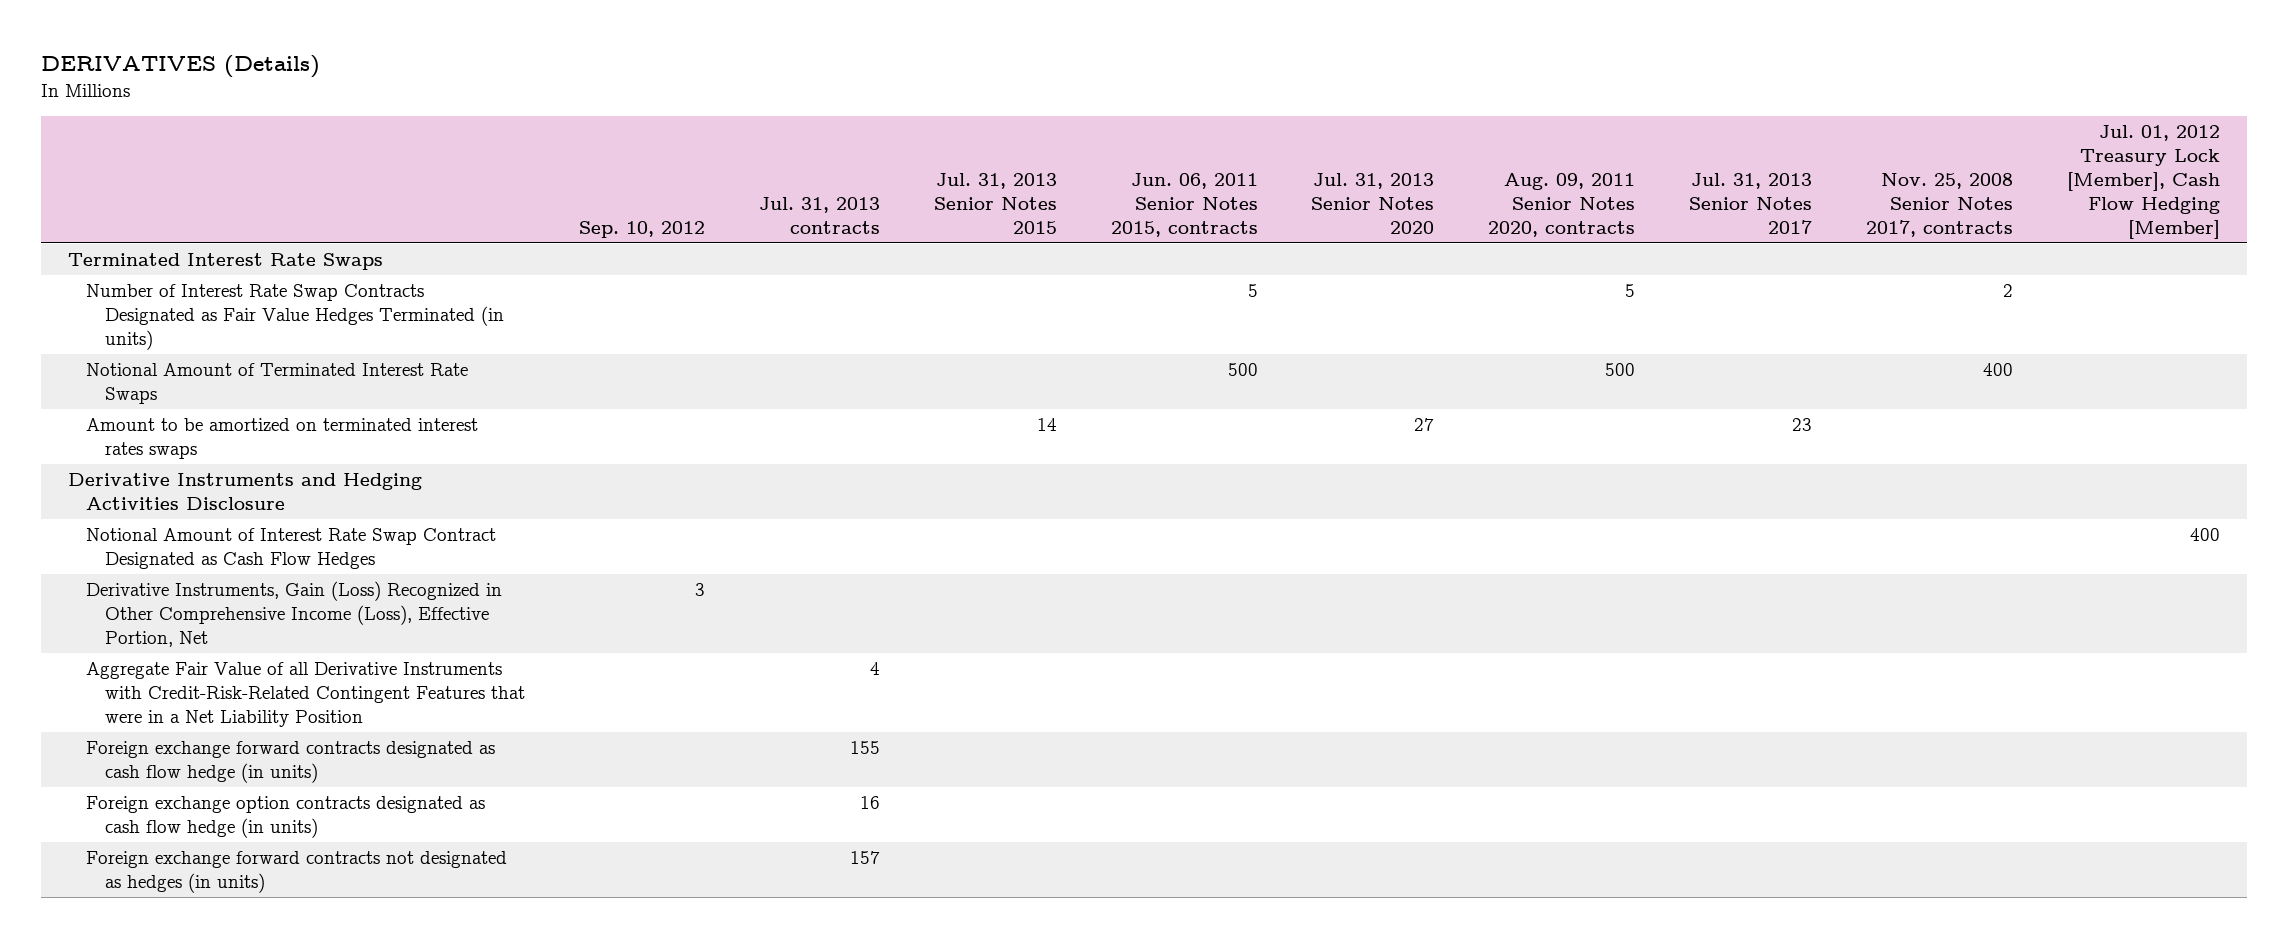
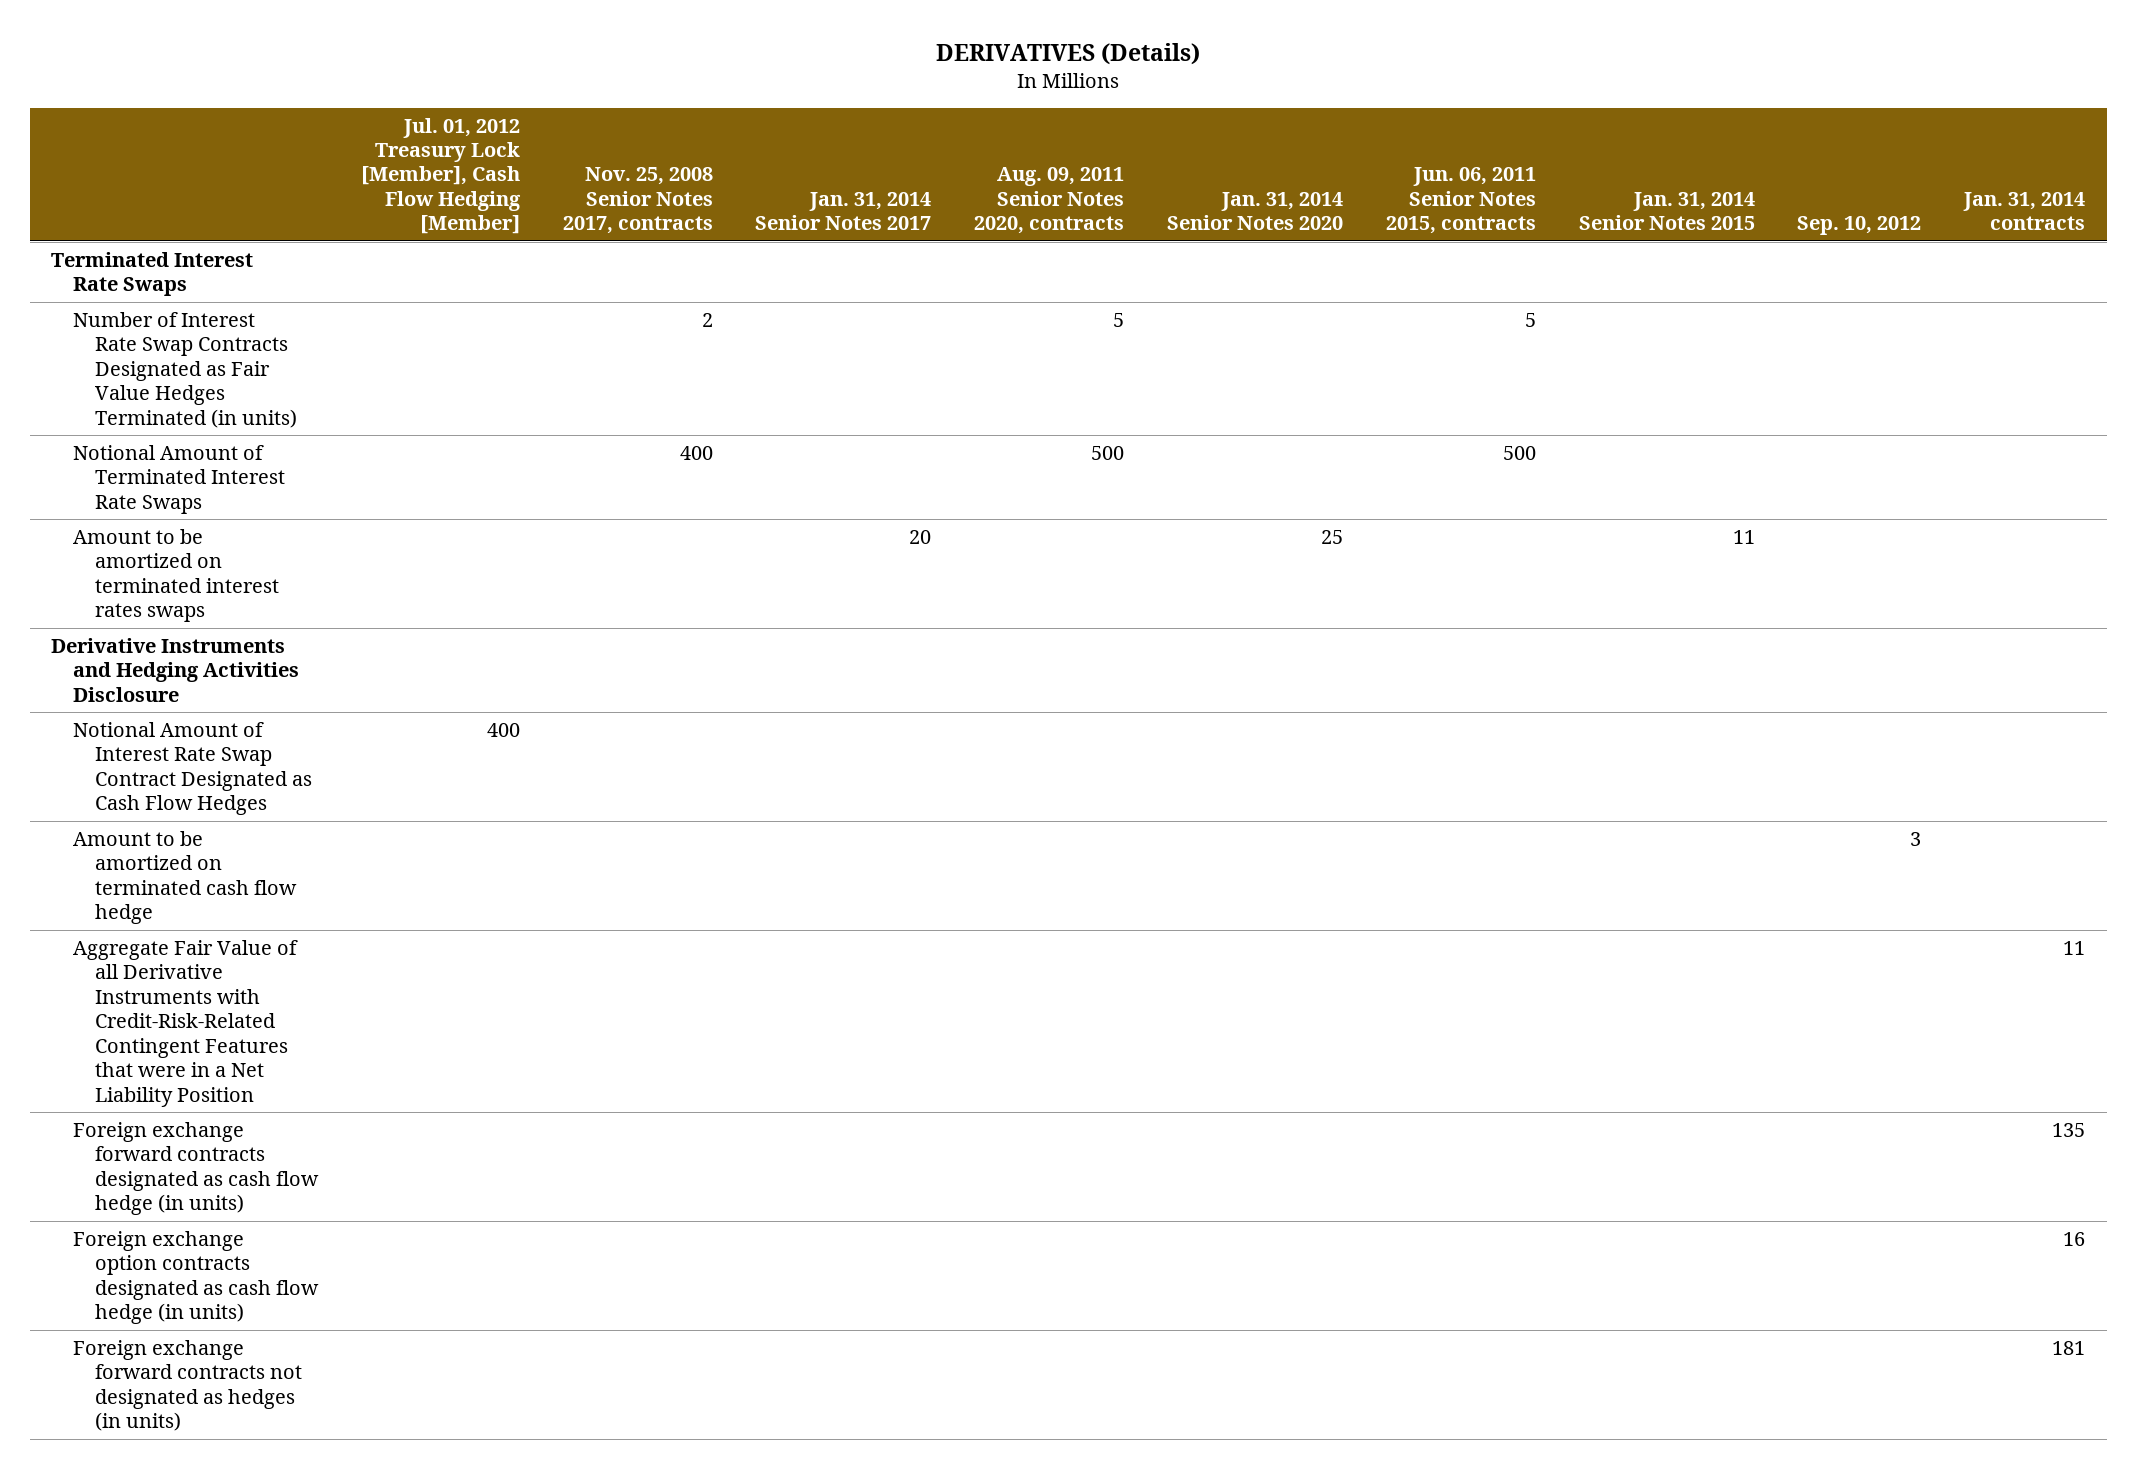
[758,196,880,234] Jul. 31, 2013 contracts -> none
[933,172,1057,234] Jul. 31, 2013 Senior Notes 2015 -> none
[1311,172,1435,234] Jul. 31, 2013 Senior Notes 2020 -> none
[1689,172,1813,234] Jul. 31, 2013 Senior Notes 2017 -> none
none -> [755,191,932,231] Jan. 31, 2014 Senior Notes 2017
none -> [1167,191,1344,231] Jan. 31, 2014 Senior Notes 2020
none -> [1578,191,1755,231] Jan. 31, 2014 Senior Notes 2015
none -> [1963,191,2086,231] Jan. 31, 2014 contracts
[86,580,503,647] Derivative Instruments, Gain (Loss) Recognized in Other Comprehensive Income (Loss), Effective Portion, Net -> none
none -> [73,830,298,925] Amount to be amortized on terminated cash flow hedge

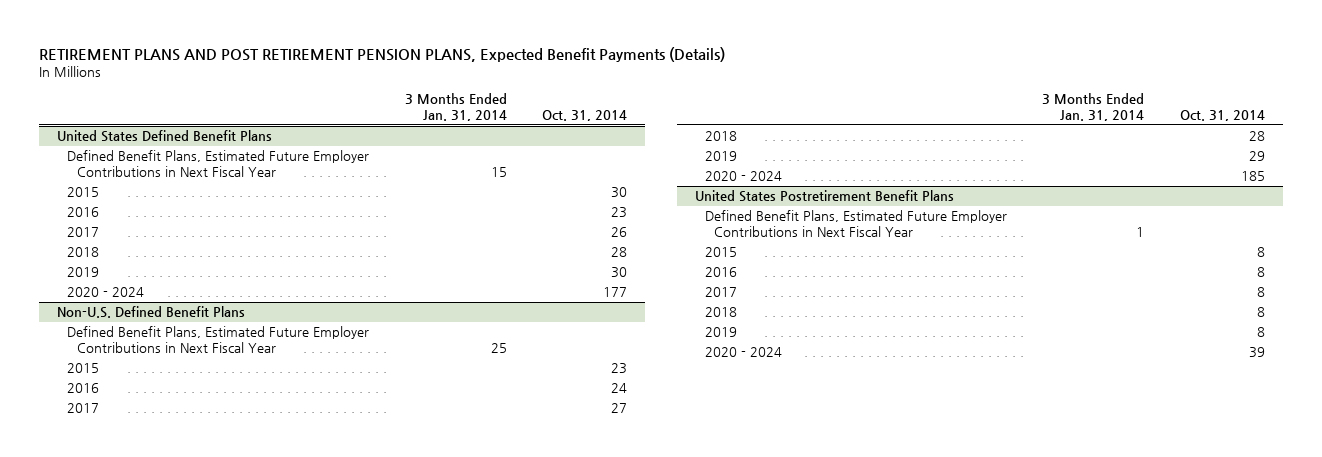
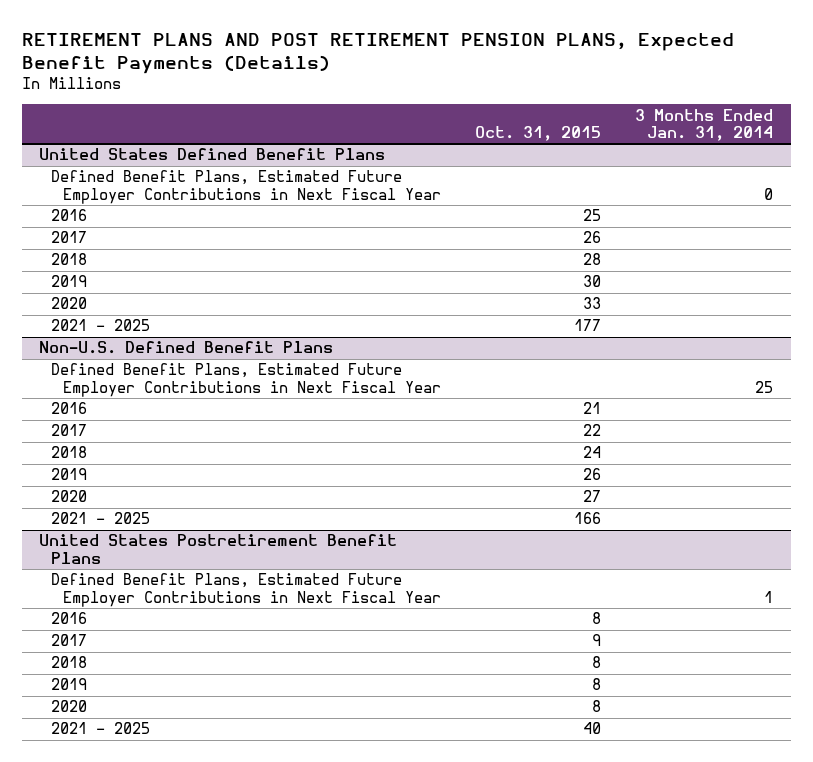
[542,110,628,122] Oct. 31, 2014 -> none
none -> [475,126,602,142] Oct. 31, 2015
[66,187,99,198] 2015 -> none
[490,167,507,178] 15 -> [764,187,774,200] 0
none -> [51,297,88,310] 2020
[66,287,144,298] 2020 - 2024 -> [51,319,151,332] 2021 - 2025
[66,363,99,374] 2015 -> none
none -> [51,490,88,503] 2020
[704,171,782,182] 2020 - 2024 -> [51,512,151,525] 2021 - 2025
[704,247,737,258] 2015 -> none
none -> [51,700,88,713] 2020
[704,347,782,358] 2020 - 2024 -> [51,722,151,735] 2021 - 2025

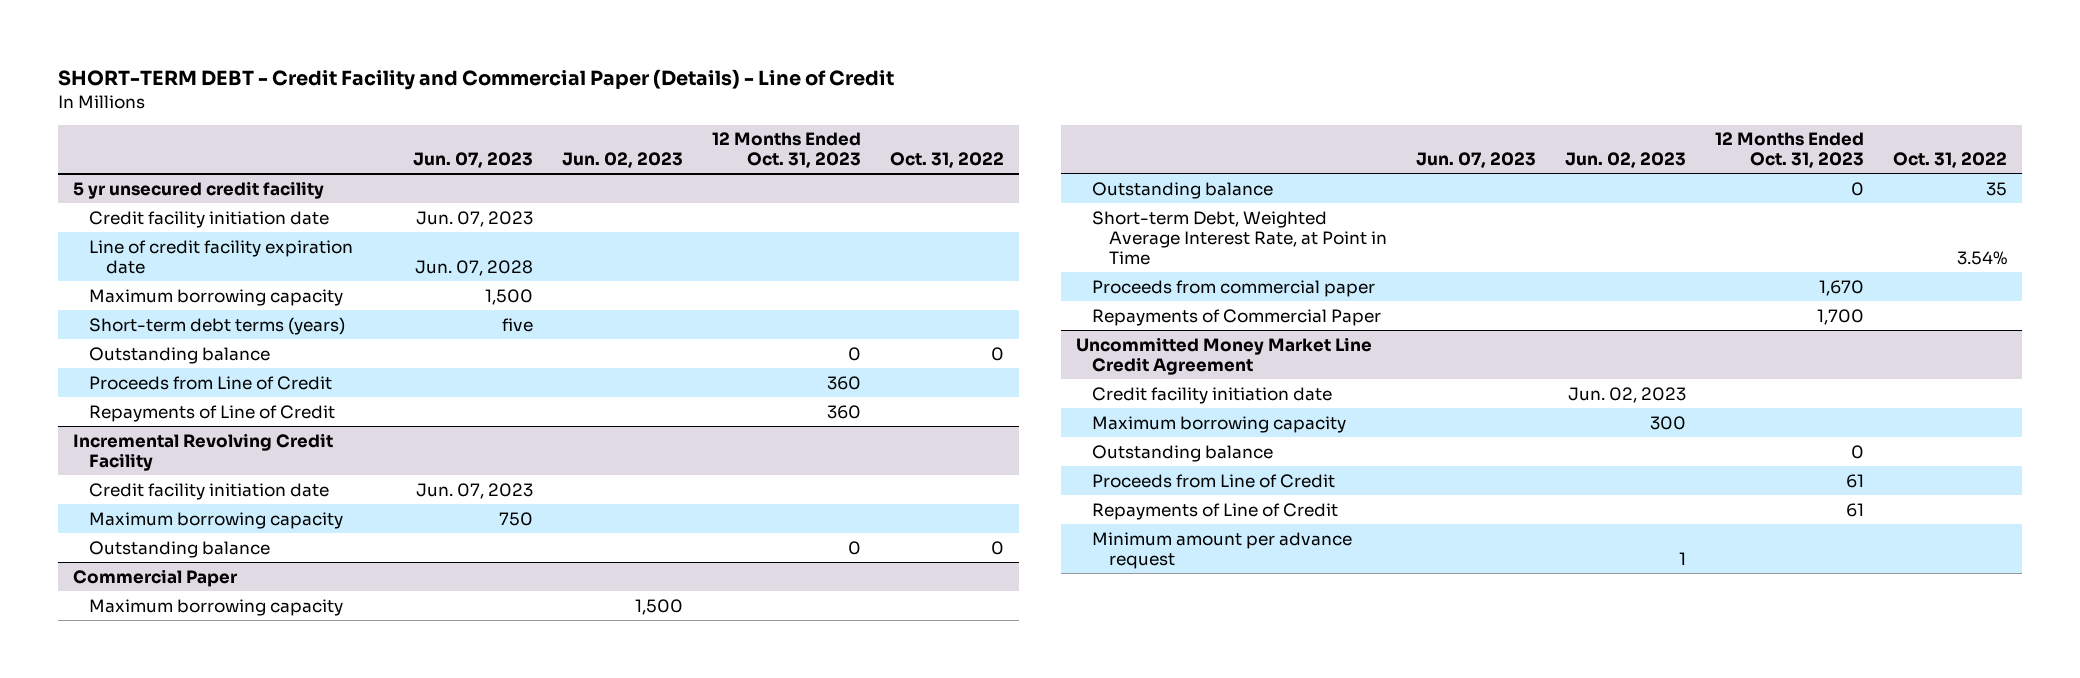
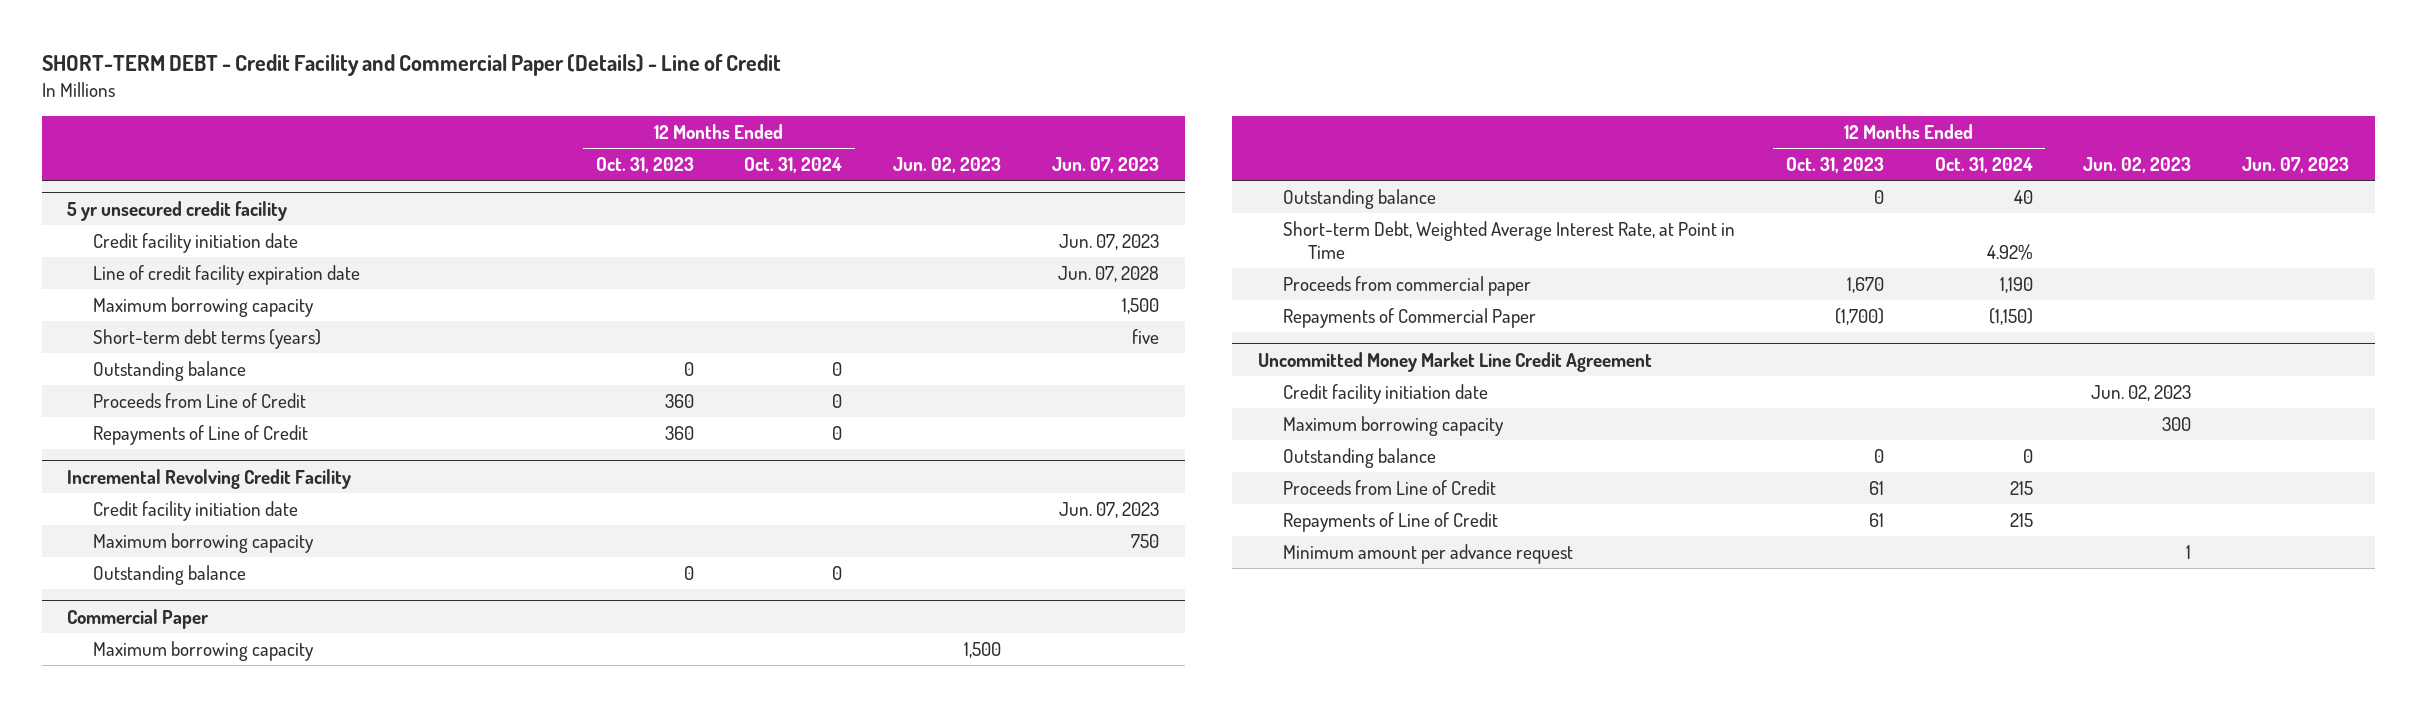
[890,152,1005,169] Oct. 31, 2022 -> none
none -> [744,156,843,173] Oct. 31, 2024
[1817,308,1865,325] 1,700 -> [1834,307,1884,325] (1,700)

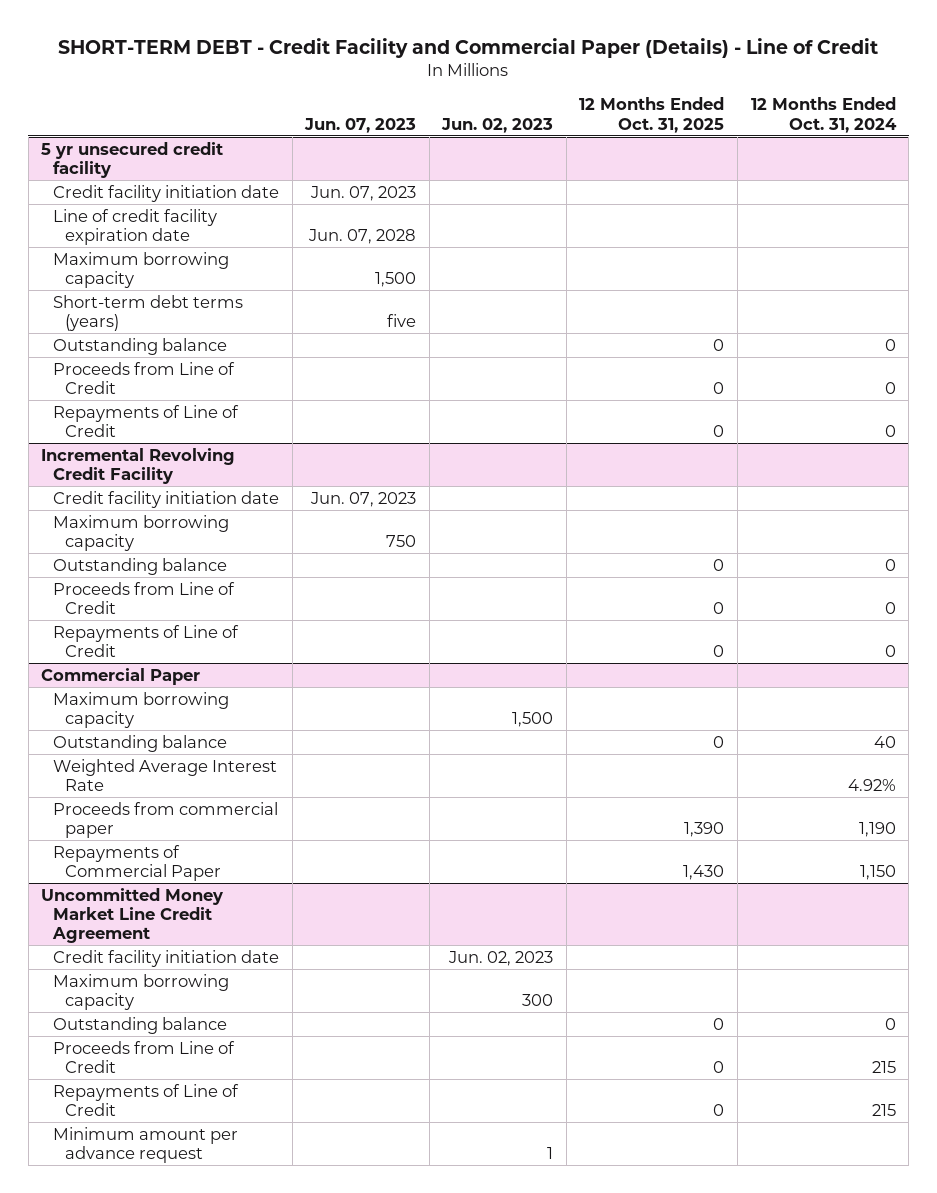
[595,156,694,173] Oct. 31, 2023 -> none
none -> [579,97,725,133] 12 Months Ended Oct. 31, 2025
none -> [53,581,236,614] Proceeds from Line of Credit
none -> [53,624,240,657] Repayments of Line of Credit
[1282,220,1735,260] Short-term Debt, Weighted Average Interest Rate, at Point in Time -> [53,758,278,791] Weighted Average Interest Rate
[1988,307,2033,325] (1,150) -> [859,864,896,880] 1,150

